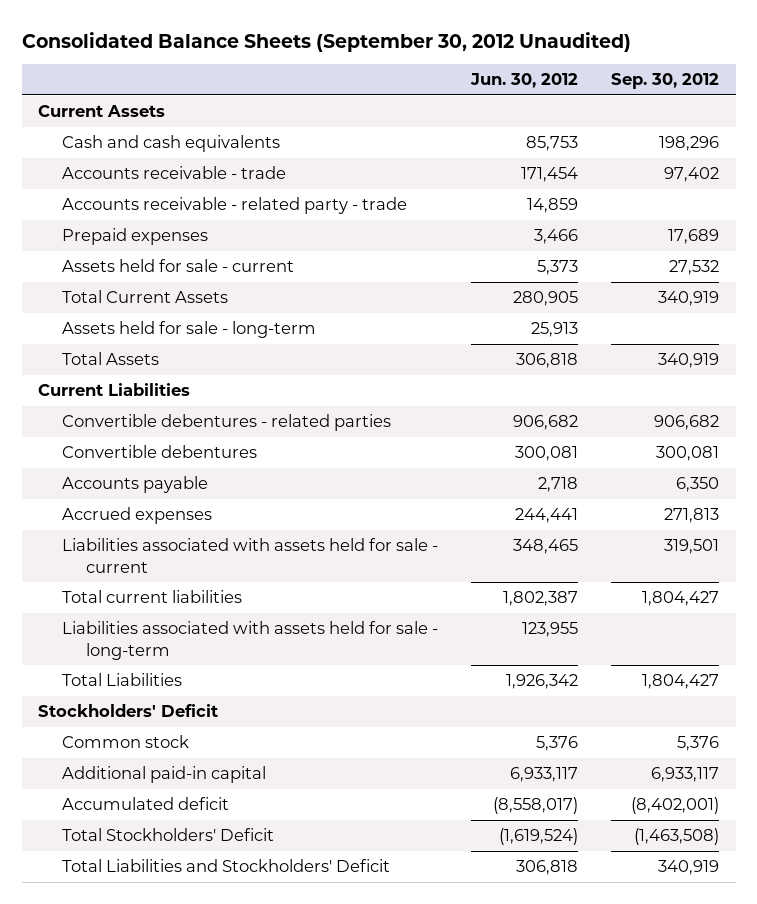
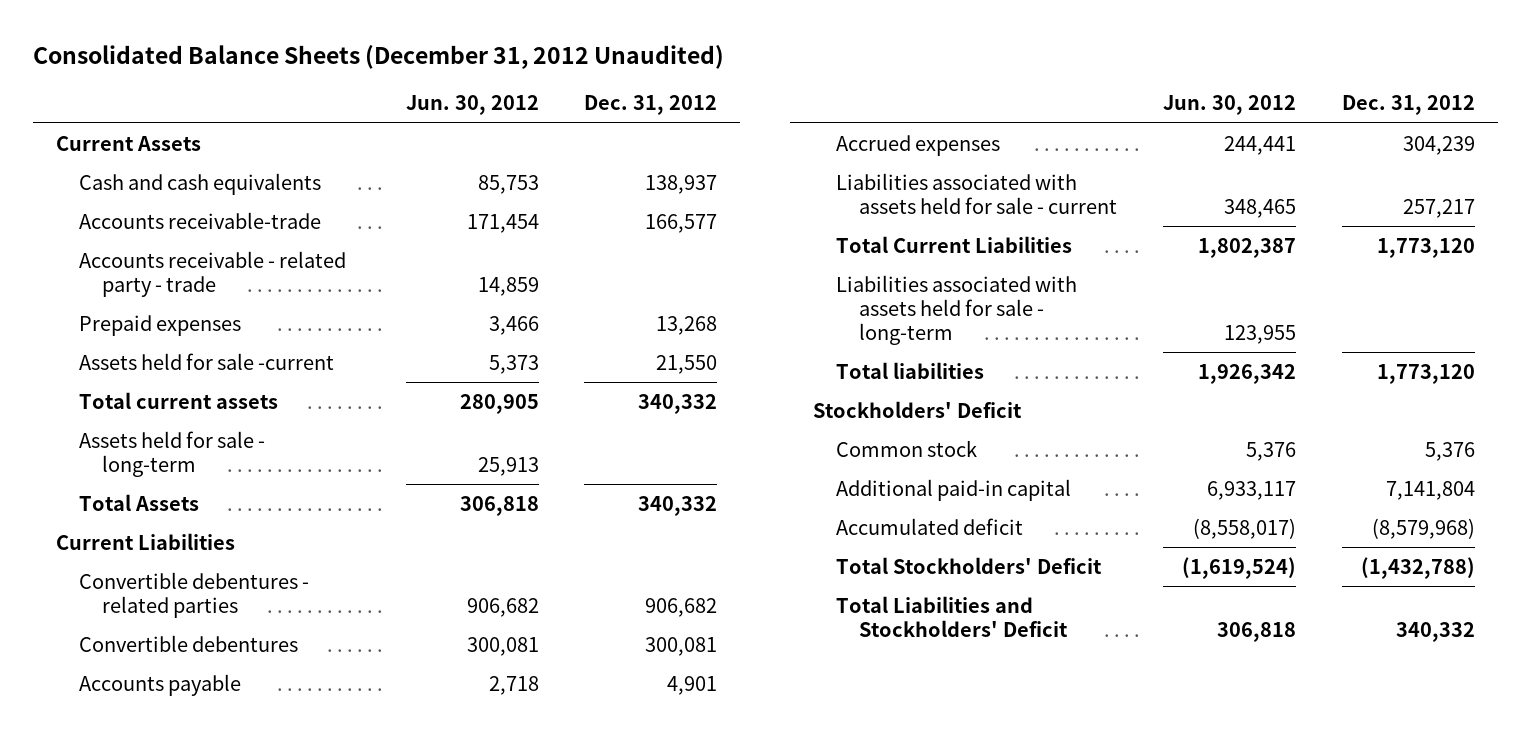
[21,31,631,52] Consolidated Balance Sheets (September 30, 2012 Unaudited) -> [32,44,724,69] Consolidated Balance Sheets (December 31, 2012 Unaudited)
[611,73,720,90] Sep. 30, 2012 -> none
none -> [584,95,718,116] Dec. 31, 2012
[62,166,287,180] Accounts receivable - trade -> [78,211,321,229] Accounts receivable-trade
[62,259,295,273] Assets held for sale - current -> [78,352,334,370] Assets held for sale -current
[62,290,229,304] Total Current Assets -> [78,391,278,409] Total current assets
[62,590,243,604] Total current liabilities -> [836,235,1073,253] Total Current Liabilities
[62,673,183,687] Total Liabilities -> [836,361,985,379] Total liabilities

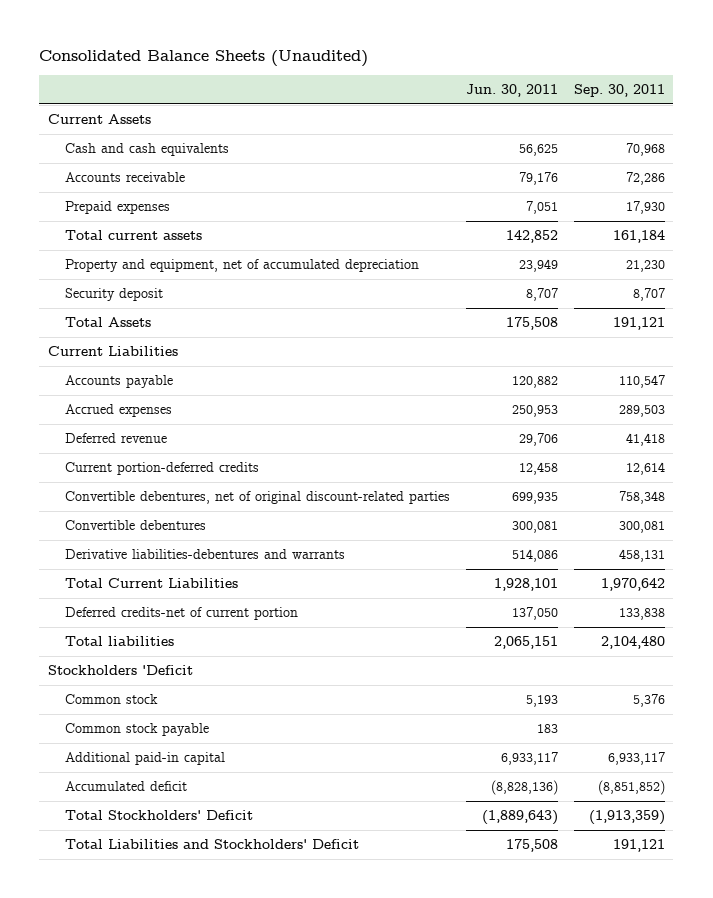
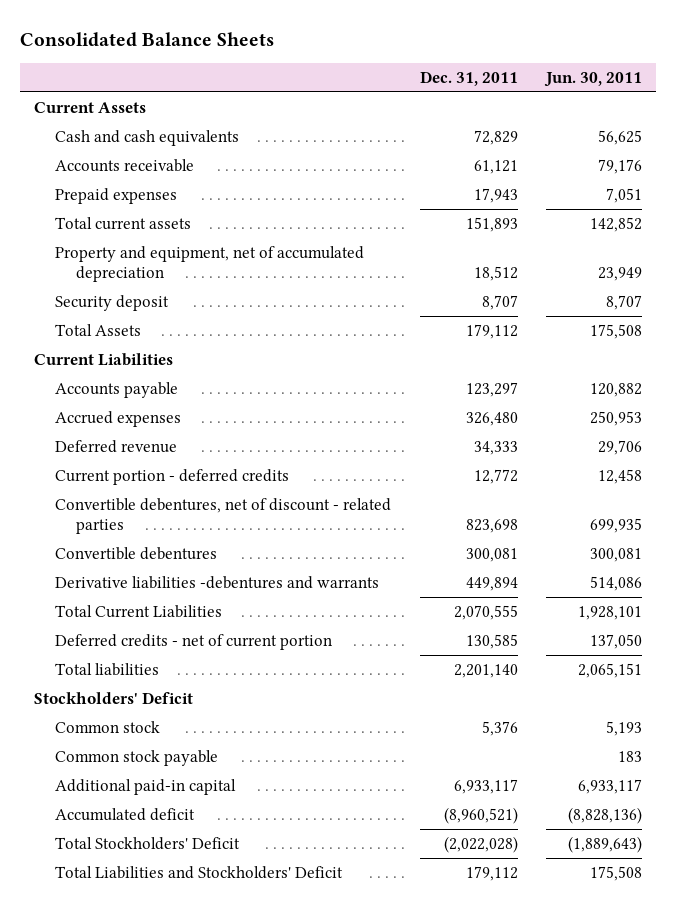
[39,50,369,68] Consolidated Balance Sheets (Unaudited) -> [20,32,275,48] Consolidated Balance Sheets
[574,84,666,98] Sep. 30, 2011 -> none
none -> [419,70,518,86] Dec. 31, 2011
[64,462,259,476] Current portion-deferred credits -> [55,468,290,485] Current portion - deferred credits
[64,491,450,505] Convertible debentures, net of original discount-related parties -> [55,497,392,534] Convertible debentures, net of discount - related parties
[64,549,345,560] Derivative liabilities-debentures and warrants -> [55,575,380,589] Derivative liabilities -debentures and warrants
[64,607,298,621] Deferred credits-net of current portion -> [55,633,333,650] Deferred credits - net of current portion
[47,665,193,676] Stockholders 'Deficit -> [34,691,194,704] Stockholders' Deficit

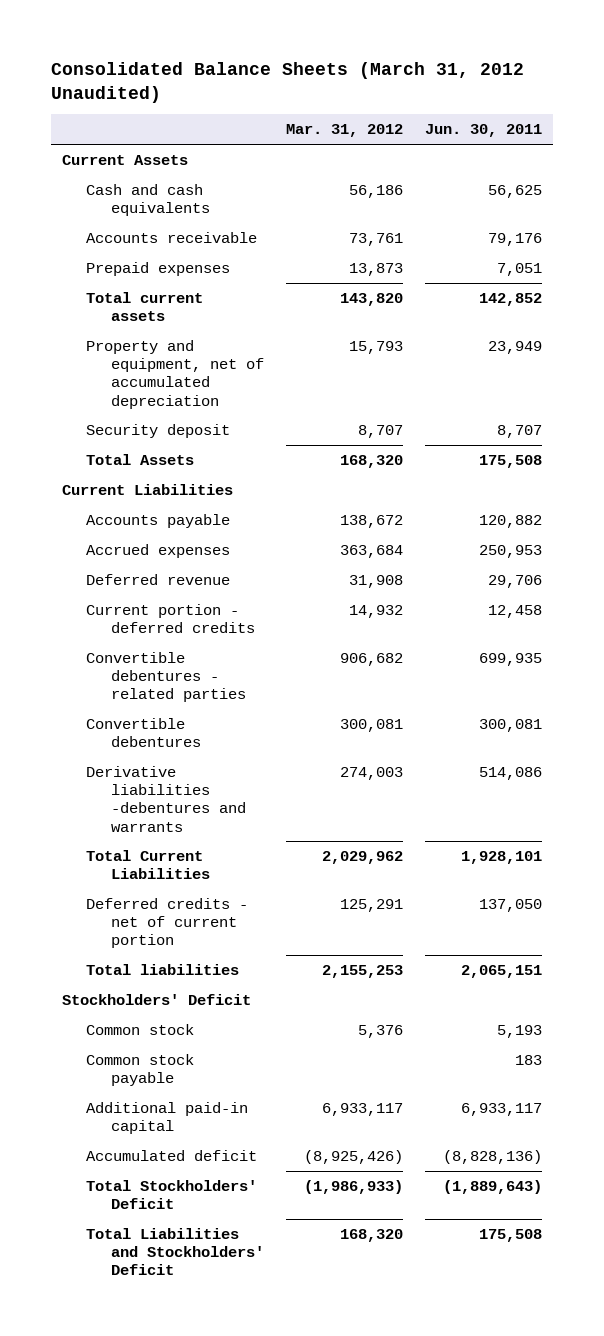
[20,32,275,48] Consolidated Balance Sheets -> [50,61,524,103] Consolidated Balance Sheets (March 31, 2012 Unaudited)
[419,70,518,86] Dec. 31, 2011 -> none
none -> [285,124,403,138] Mar. 31, 2012
[55,497,392,534] Convertible debentures, net of discount - related parties -> [86,651,246,703] Convertible debentures - related parties

